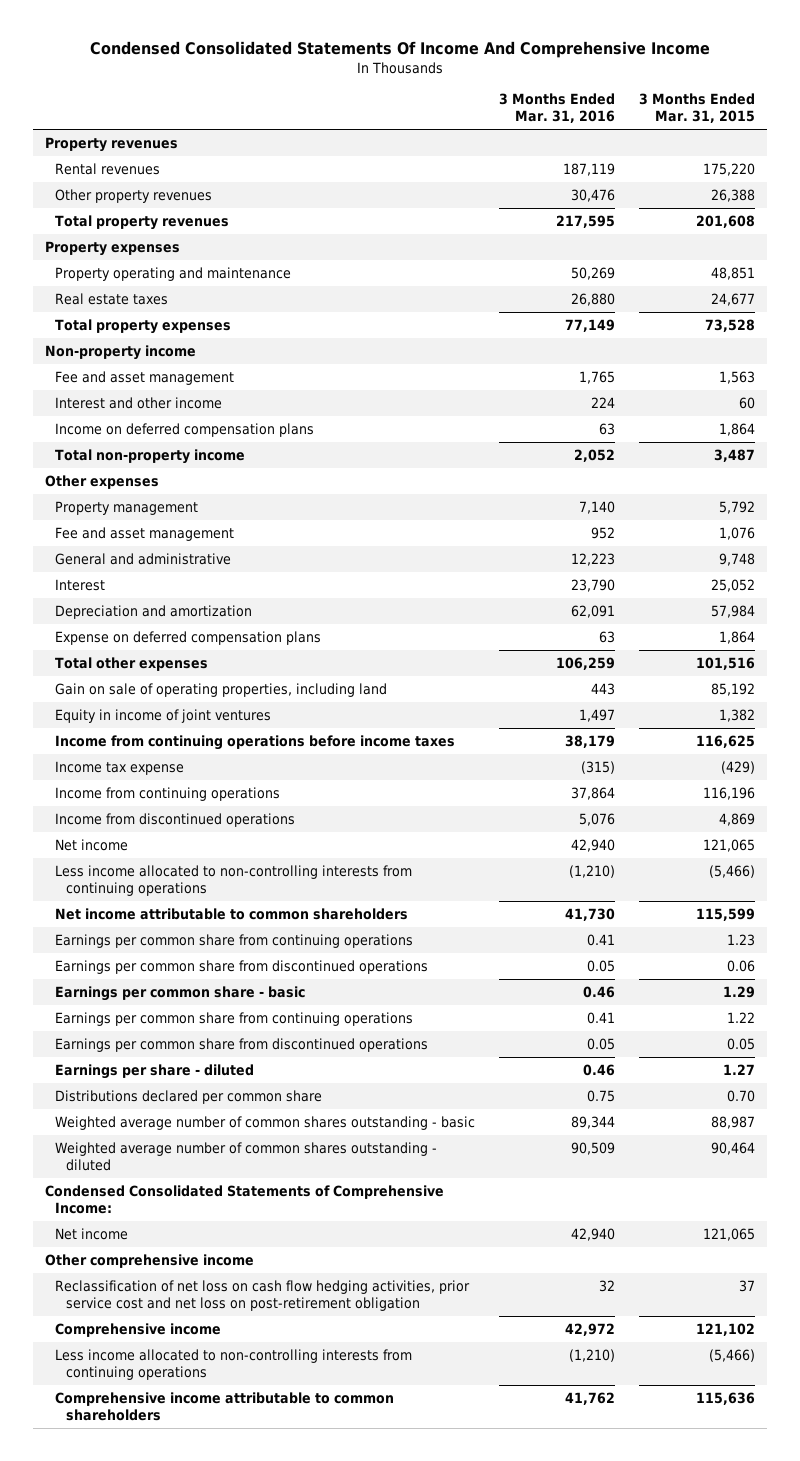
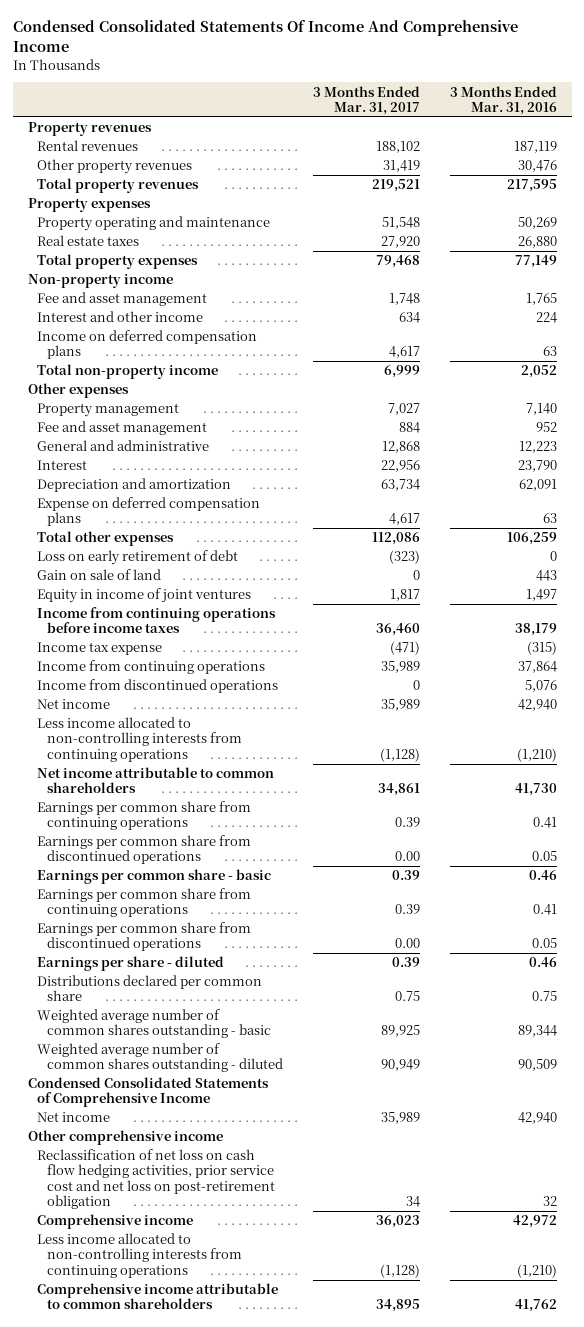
[639,92,756,124] 3 Months Ended Mar. 31, 2015 -> none
none -> [312,85,420,115] 3 Months Ended Mar. 31, 2017
none -> [37,550,239,566] Loss on early retirement of debt
[55,682,388,697] Gain on sale of operating properties, including land -> [37,569,162,581] Gain on sale of land
[44,1184,444,1215] Condensed Consolidated Statements of Comprehensive Income: -> [27,1077,269,1108] Condensed Consolidated Statements of Comprehensive Income

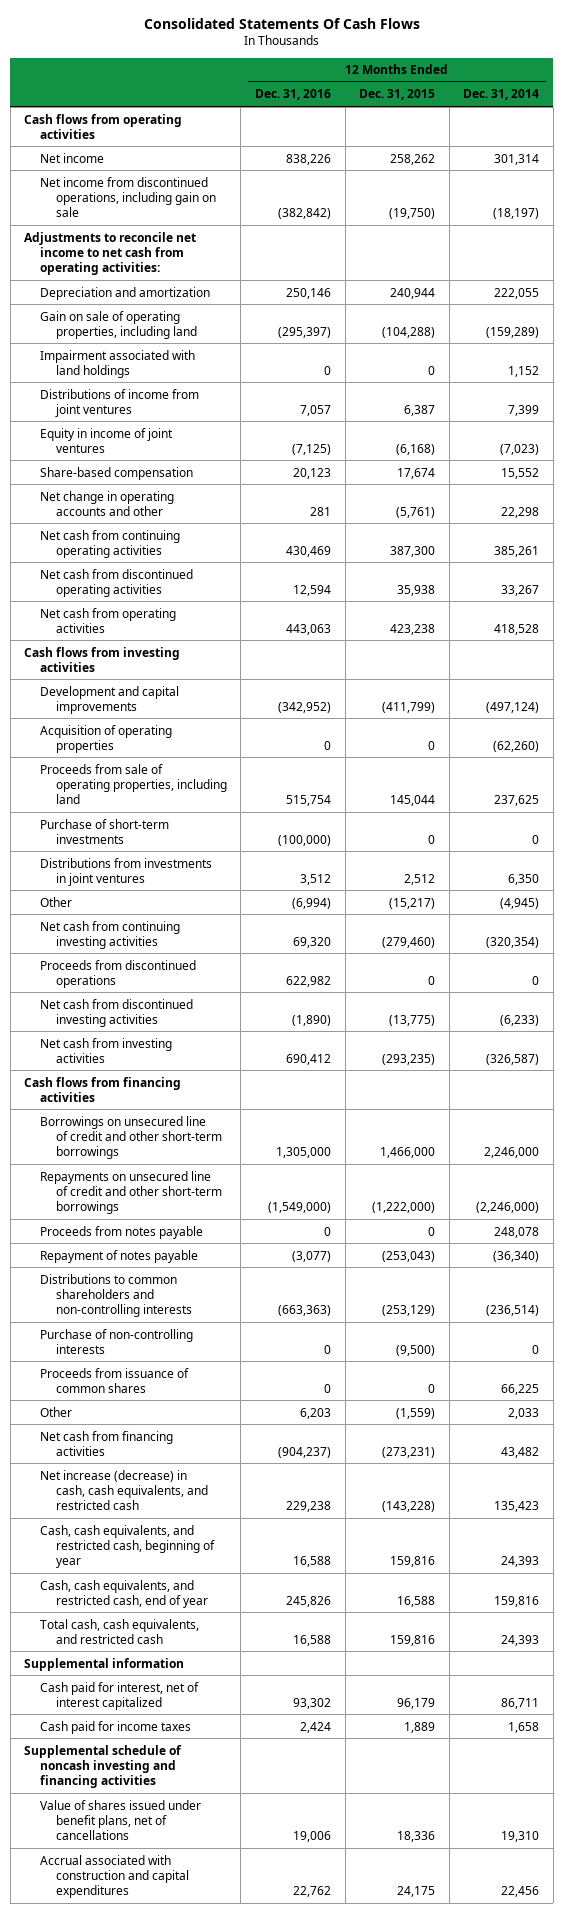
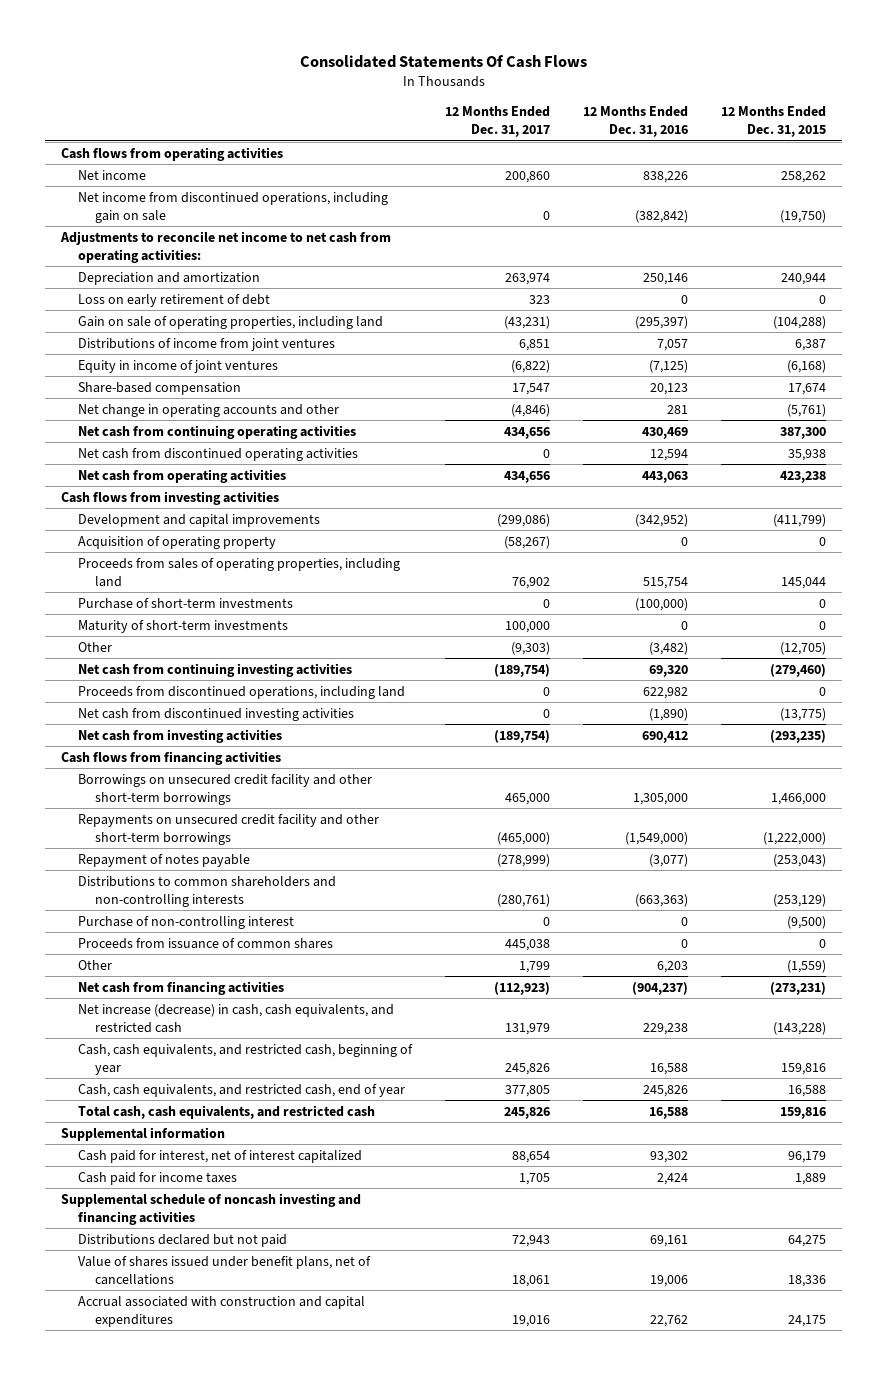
[463,89,540,101] Dec. 31, 2014 -> none
none -> [445,106,551,138] 12 Months Ended Dec. 31, 2017
none -> [78,293,271,307] Loss on early retirement of debt
[39,349,195,378] Impairment associated with land holdings -> none
[39,724,172,753] Acquisition of operating properties -> [78,535,277,549] Acquisition of operating property
[39,763,227,804] Proceeds from sale of operating properties, including land -> [78,557,401,587] Proceeds from sales of operating properties, including land
[39,857,212,886] Distributions from investments in joint ventures -> none
none -> [78,619,289,633] Maturity of short-term investments
[291,897,331,909] (6,994) -> [649,641,689,655] (3,482)
[389,897,436,909] (15,217) -> [779,641,826,655] (12,705)
[39,959,196,988] Proceeds from discontinued operations -> [78,685,406,699] Proceeds from discontinued operations, including land
[39,1225,203,1239] Proceeds from notes payable -> none
[39,1115,222,1159] Borrowings on unsecured line of credit and other short-term borrowings -> [78,773,373,805] Borrowings on unsecured credit facility and other short-term borrowings
[39,1170,222,1214] Repayments on unsecured line of credit and other short-term borrowings -> [78,813,380,845] Repayments on unsecured credit facility and other short-term borrowings
[39,1328,193,1354] Purchase of non-controlling interests -> [78,915,295,929] Purchase of non-controlling interest
none -> [78,1233,288,1247] Distributions declared but not paid

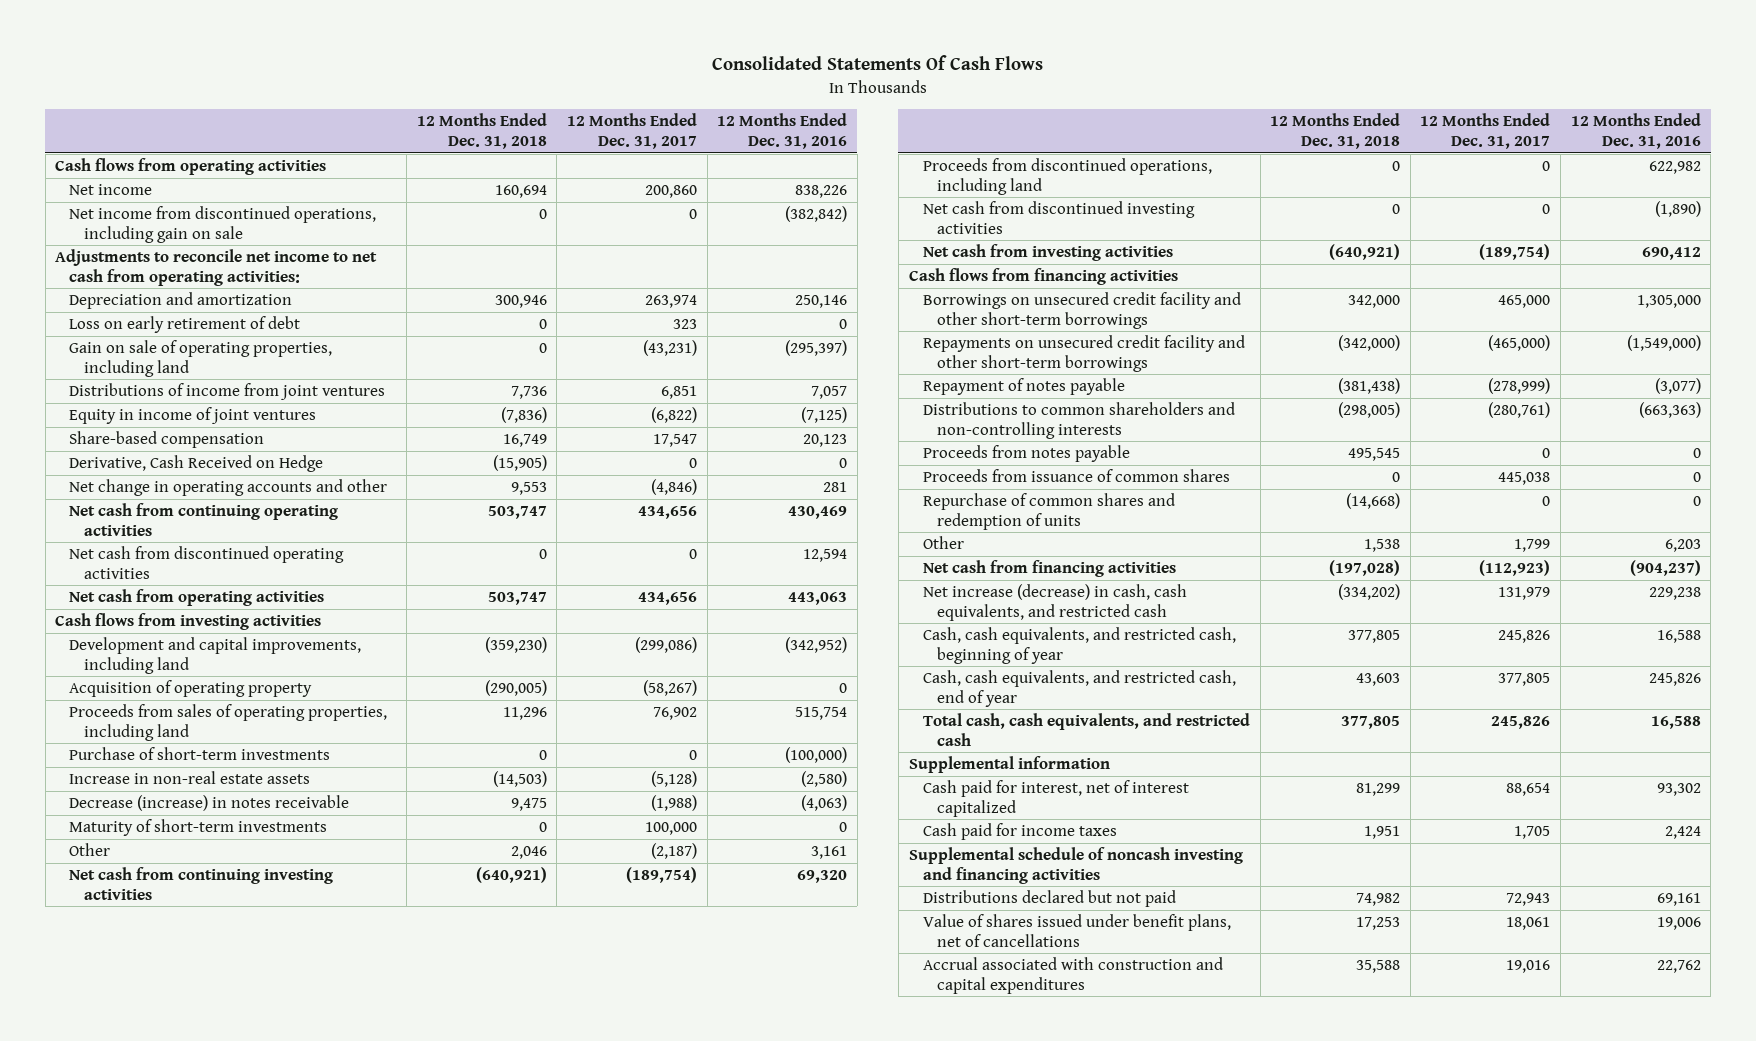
[720,106,826,138] 12 Months Ended Dec. 31, 2015 -> none
none -> [416,113,547,149] 12 Months Ended Dec. 31, 2018
none -> [69,455,324,473] Derivative, Cash Received on Hedge
[78,513,321,527] Development and capital improvements -> [69,637,362,674] Development and capital improvements, including land
none -> [69,771,311,785] Increase in non-real estate assets
none -> [69,795,350,812] Decrease (increase) in notes receivable
[511,641,551,655] (9,303) -> [651,843,698,860] (2,187)
[649,641,689,655] (3,482) -> [811,846,848,860] 3,161
[78,915,295,929] Purchase of non-controlling interest -> none
none -> [922,445,1130,463] Proceeds from notes payable
none -> [922,493,1175,530] Repurchase of common shares and redemption of units

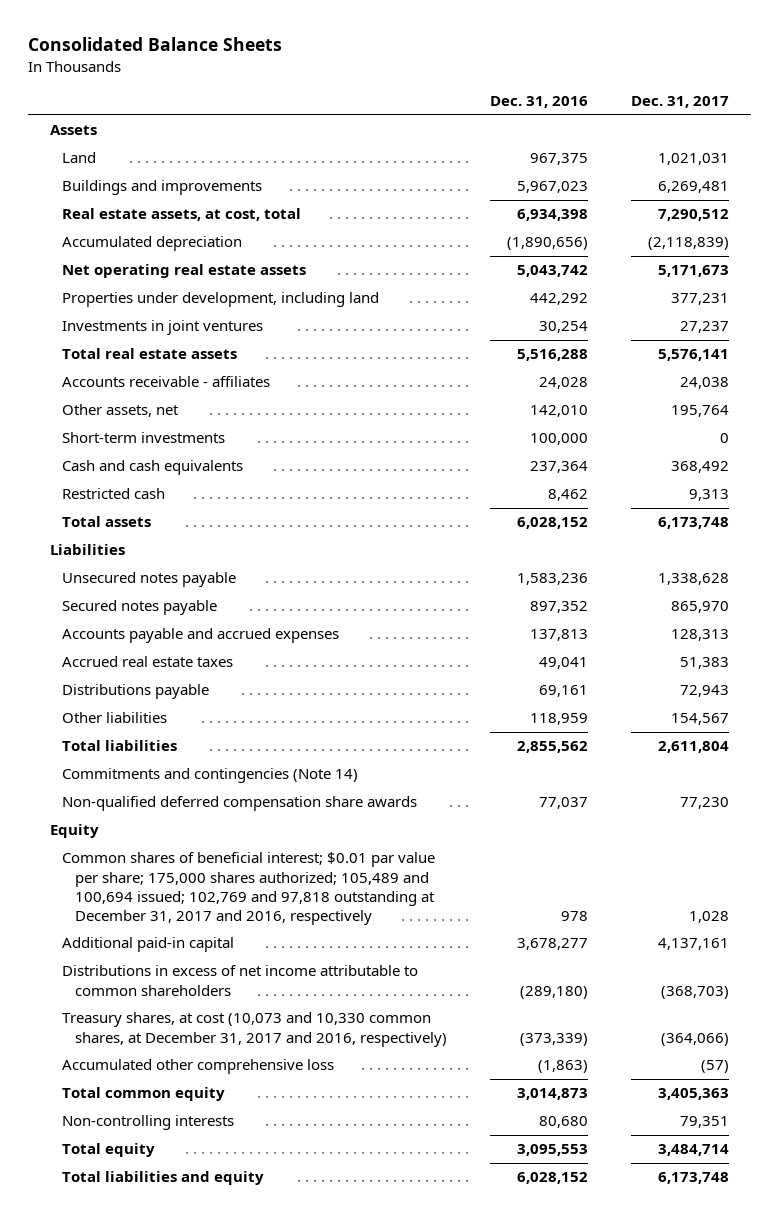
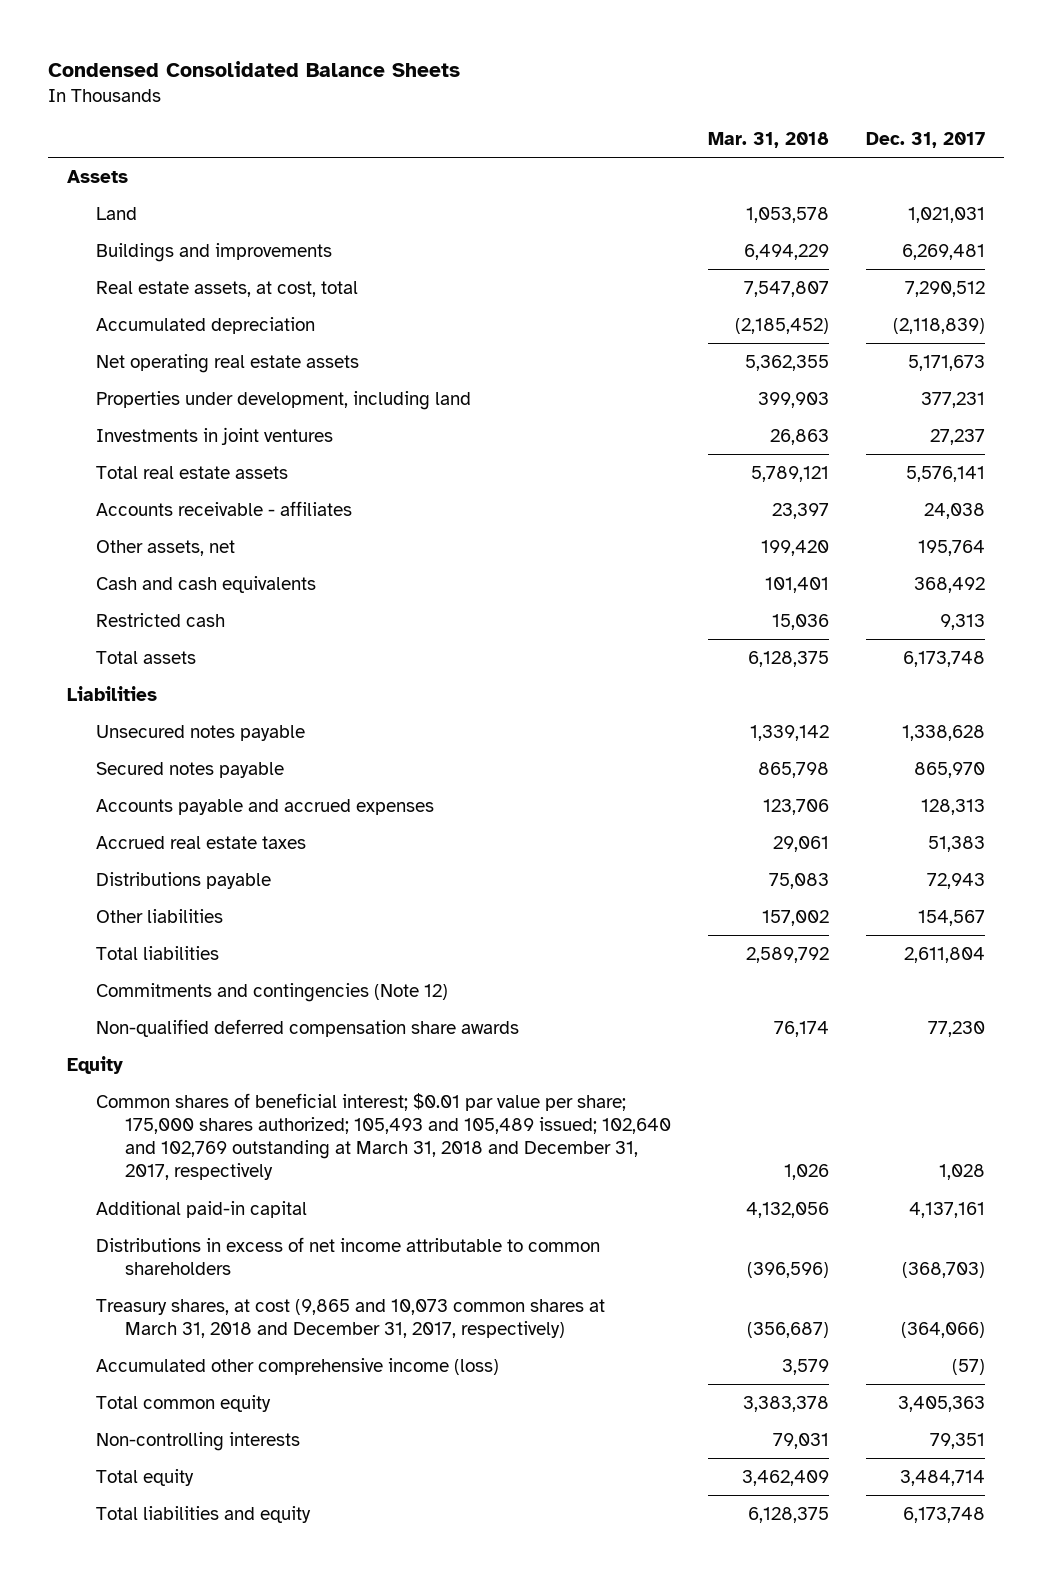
[28,37,283,52] Consolidated Balance Sheets -> [48,60,461,77] Condensed Consolidated Balance Sheets
[490,96,589,109] Dec. 31, 2016 -> none
none -> [708,131,830,148] Mar. 31, 2018
[62,432,226,444] Short-term investments -> none
[62,768,359,784] Commitments and contingencies (Note 14) -> [95,982,448,1002] Commitments and contingencies (Note 12)
[62,852,436,925] Common shares of beneficial interest; $0.01 par value per share; 175,000 shares authorized; 105,489 and 100,694 issued; 102,769 and 97,818 outstanding at December 31, 2017 and 2016, respectively -> [95,1092,672,1181] Common shares of beneficial interest; $0.01 par value per share; 175,000 shares authorized; 105,493 and 105,489 issued; 102,640 and 102,769 outstanding at March 31, 2018 and December 31, 2017, respectively
[62,1012,448,1047] Treasury shares, at cost (10,073 and 10,330 common shares, at December 31, 2017 and 2016, respectively) -> [95,1298,605,1338] Treasury shares, at cost (9,865 and 10,073 common shares at March 31, 2018 and December 31, 2017, respectively)
[62,1059,335,1075] Accumulated other comprehensive loss -> [95,1357,499,1375] Accumulated other comprehensive income (loss)

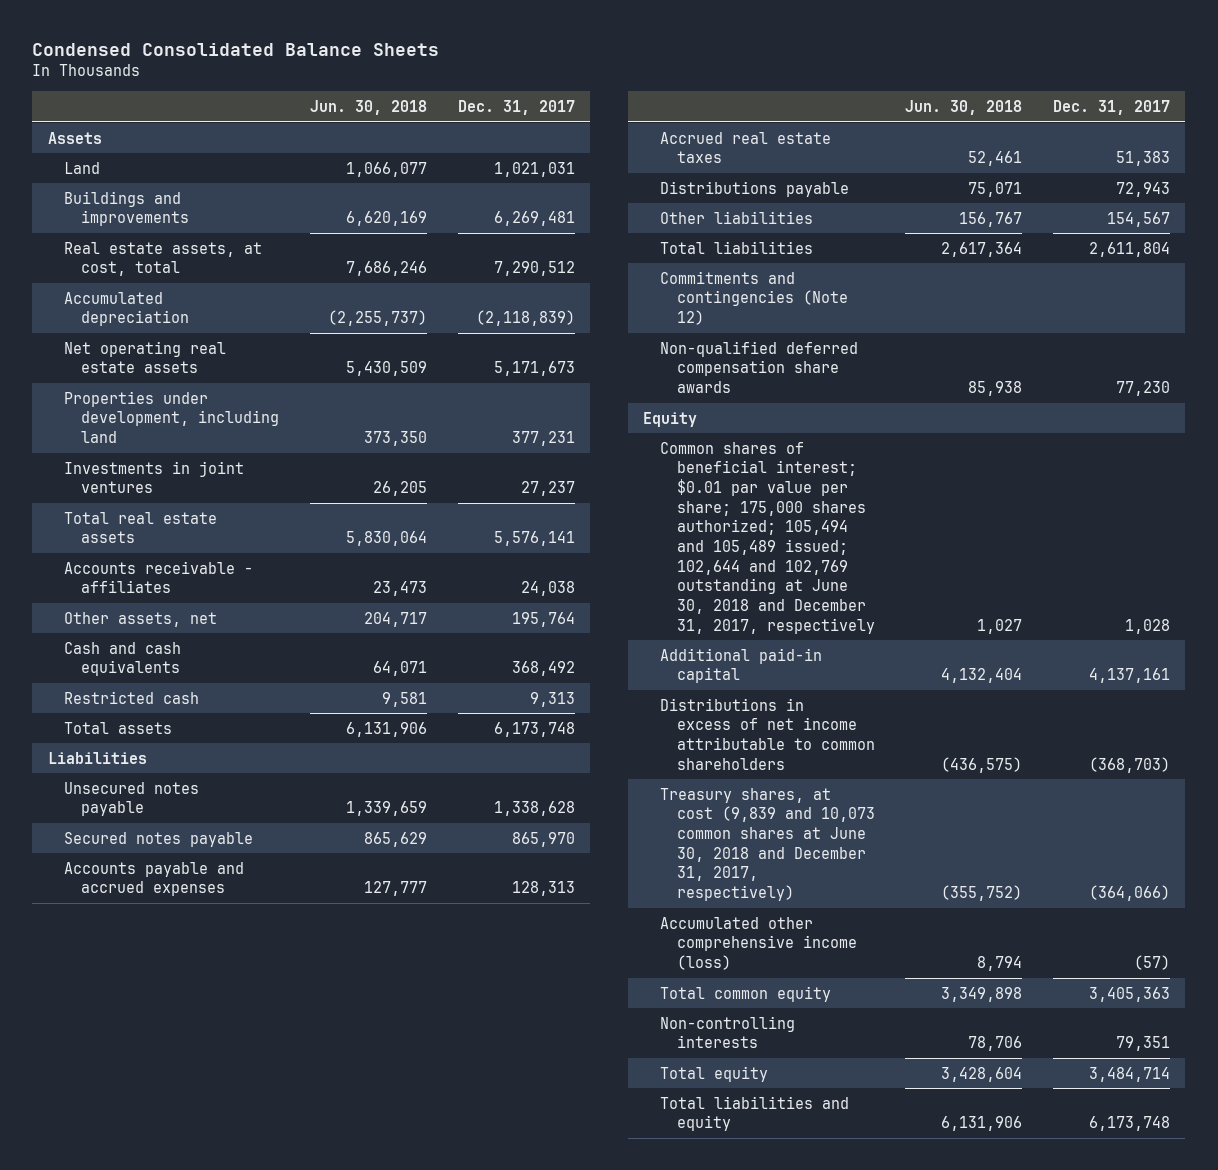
[708,131,830,148] Mar. 31, 2018 -> none
none -> [309,100,427,116] Jun. 30, 2018
[95,1092,672,1181] Common shares of beneficial interest; $0.01 par value per share; 175,000 shares authorized; 105,493 and 105,489 issued; 102,640 and 102,769 outstanding at March 31, 2018 and December 31, 2017, respectively -> [659,441,875,634] Common shares of beneficial interest; $0.01 par value per share; 175,000 shares authorized; 105,494 and 105,489 issued; 102,644 and 102,769 outstanding at June 30, 2018 and December 31, 2017, respectively
[95,1298,605,1338] Treasury shares, at cost (9,865 and 10,073 common shares at March 31, 2018 and December 31, 2017, respectively) -> [659,787,875,901] Treasury shares, at cost (9,839 and 10,073 common shares at June 30, 2018 and December 31, 2017, respectively)

